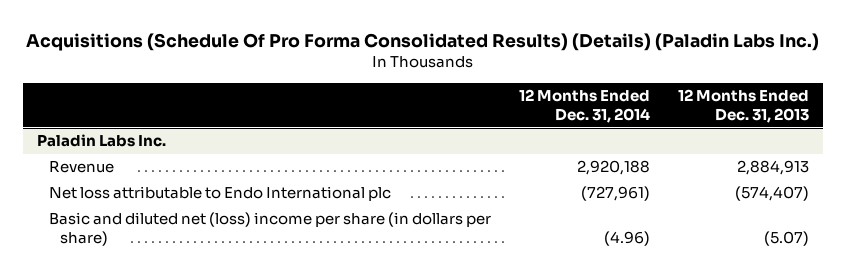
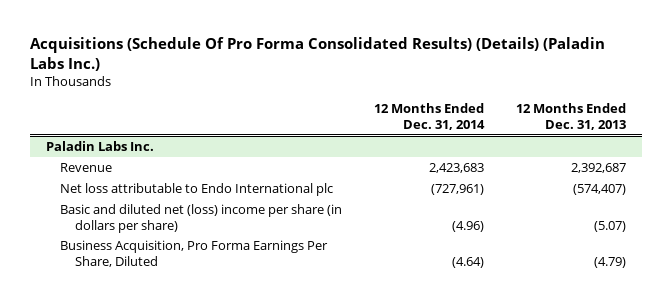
[576,160,650,176] 2,920,188 -> [429,162,485,173] 2,423,683
[736,160,809,176] 2,884,913 -> [570,162,626,173] 2,392,687
none -> [60,239,329,267] Business Acquisition, Pro Forma Earnings Per Share, Diluted

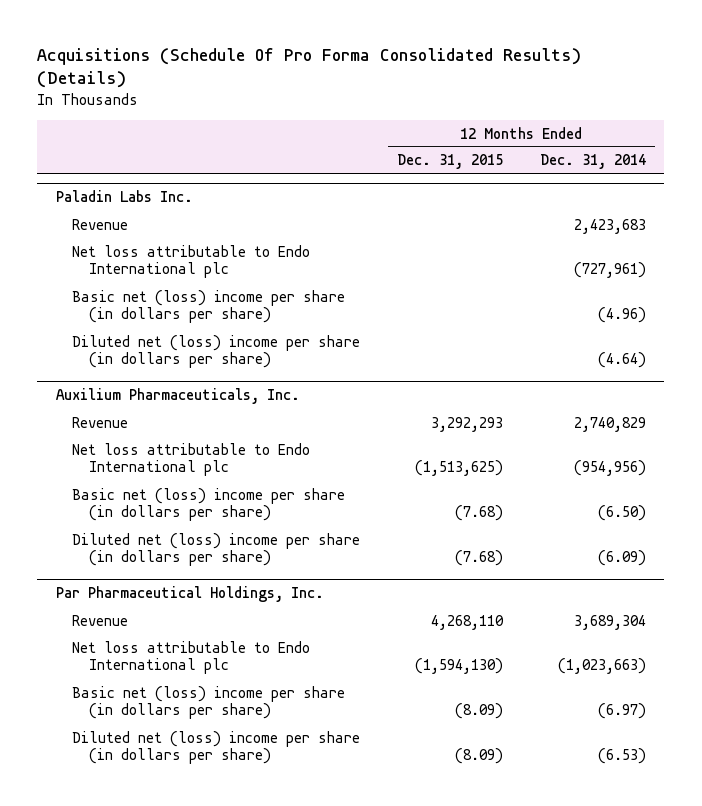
[29,37,605,71] Acquisitions (Schedule Of Pro Forma Consolidated Results) (Details) (Paladin Labs Inc.) -> [37,47,582,89] Acquisitions (Schedule Of Pro Forma Consolidated Results) (Details)
[515,102,626,130] 12 Months Ended Dec. 31, 2013 -> none
none -> [397,154,504,170] Dec. 31, 2015
[60,203,343,233] Basic and diluted net (loss) income per share (in dollars per share) -> [72,289,346,324] Basic net (loss) income per share (in dollars per share)
[60,239,329,267] Business Acquisition, Pro Forma Earnings Per Share, Diluted -> [72,334,361,369] Diluted net (loss) income per share (in dollars per share)
none -> [55,388,300,405] Auxilium Pharmaceuticals, Inc.
none -> [72,416,129,428] Revenue
none -> [72,442,311,477] Net loss attributable to Endo International plc
none -> [72,487,346,522] Basic net (loss) income per share (in dollars per share)
none -> [72,532,361,567] Diluted net (loss) income per share (in dollars per share)
none -> [55,586,324,603] Par Pharmaceutical Holdings, Inc.
none -> [72,614,129,626] Revenue
none -> [72,640,311,675] Net loss attributable to Endo International plc
none -> [72,685,346,720] Basic net (loss) income per share (in dollars per share)
none -> [72,730,361,765] Diluted net (loss) income per share (in dollars per share)

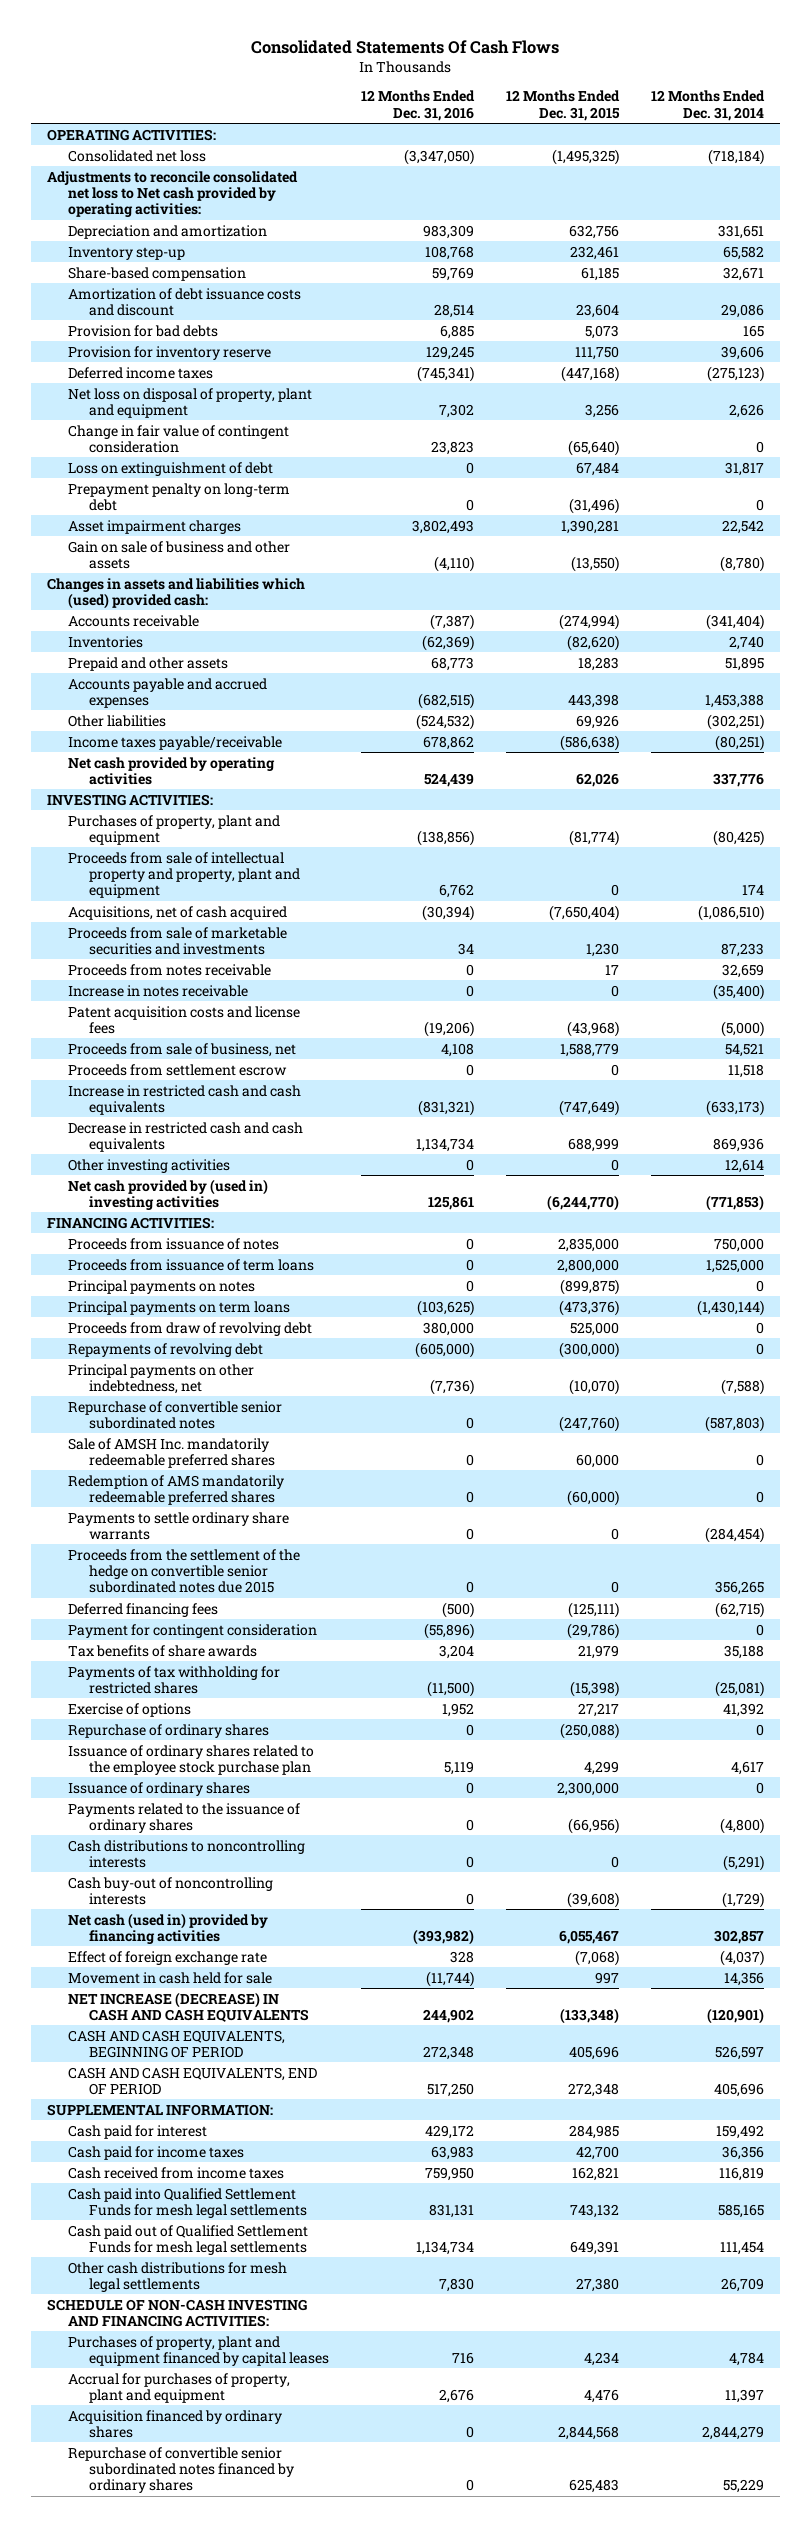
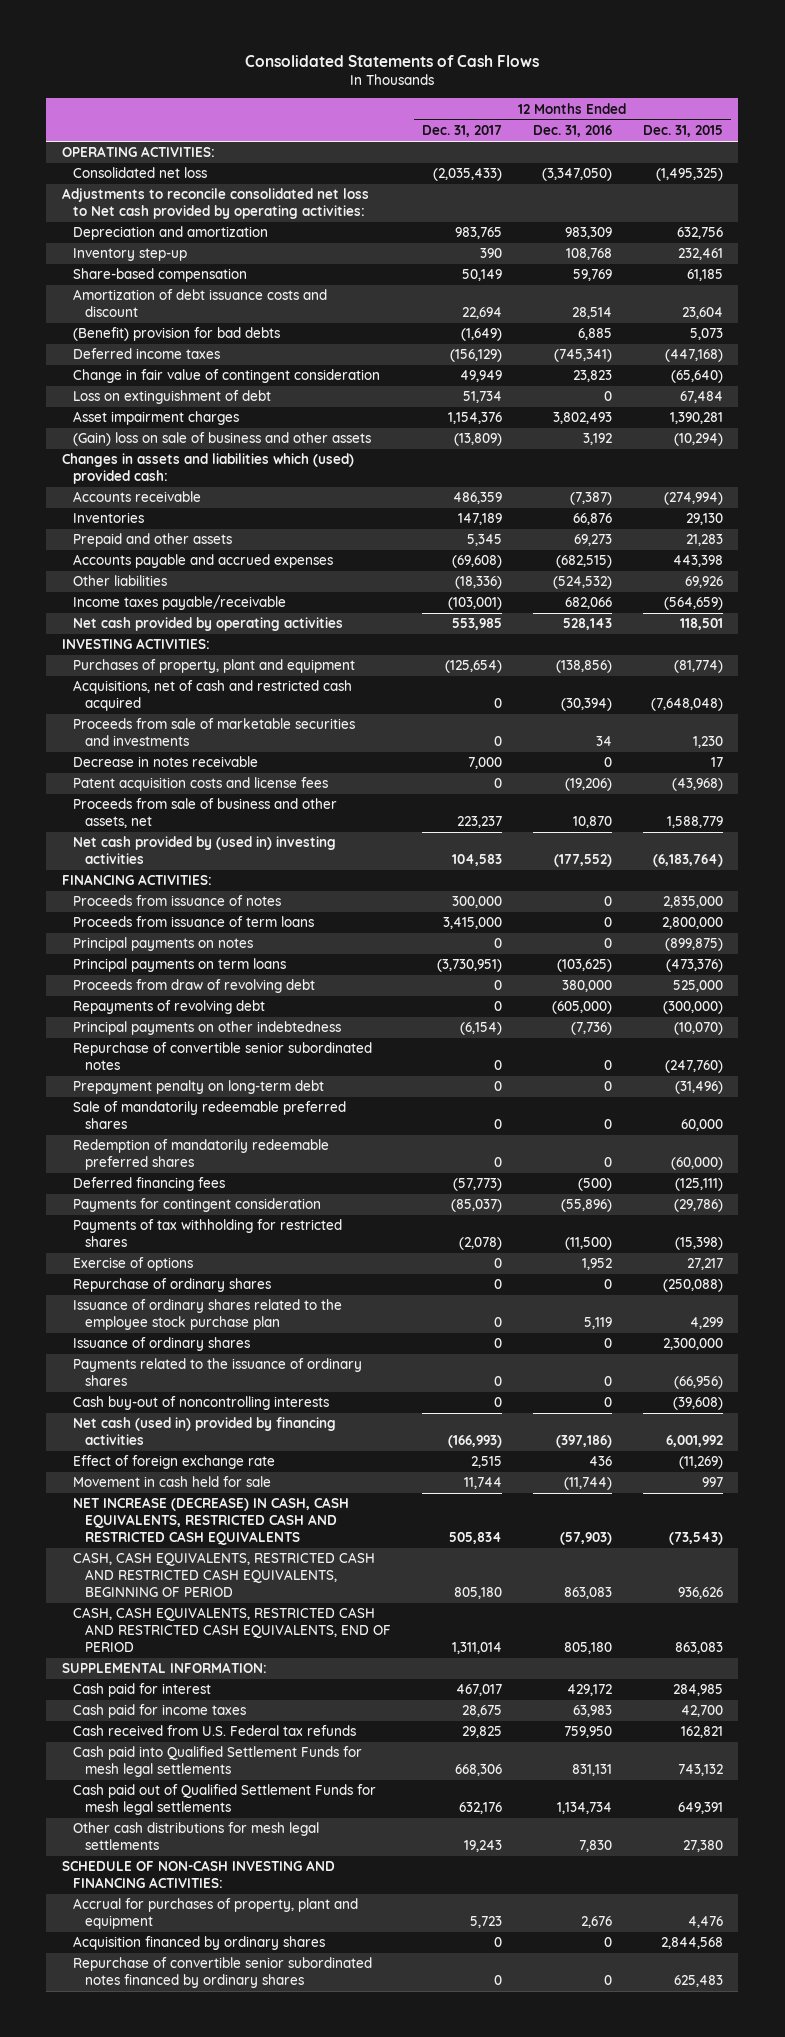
[251,39,560,54] Consolidated Statements Of Cash Flows -> [245,55,540,68] Consolidated Statements of Cash Flows
[651,90,766,121] 12 Months Ended Dec. 31, 2014 -> none
none -> [421,125,502,138] Dec. 31, 2017
[67,345,271,360] Provision for inventory reserve -> none
[67,324,218,337] Provision for bad debts -> [73,327,281,342] (Benefit) provision for bad debts
[67,387,312,418] Net loss on disposal of property, plant and equipment -> none
[67,540,290,569] Gain on sale of business and other assets -> [73,432,372,447] (Gain) loss on sale of business and other assets
[434,555,475,572] (4,110) -> [582,433,612,446] 3,192
[571,555,620,572] (13,550) -> [673,433,723,447] (10,294)
[422,634,475,651] (62,369) -> [572,513,612,526] 66,876
[567,634,620,651] (82,620) -> [685,513,723,526] 29,130
[431,656,475,671] 68,773 -> [573,534,612,547] 69,273
[578,656,620,671] 18,283 -> [685,534,723,547] 21,283
[423,735,475,750] 678,862 -> [564,597,612,610] 682,066
[560,734,620,751] (586,638) -> [663,597,723,611] (564,659)
[424,772,475,787] 524,439 -> [562,618,612,631] 528,143
[576,772,620,787] 62,026 -> [679,618,723,631] 118,501
[67,851,301,899] Proceeds from sale of intellectual property and property, plant and equipment -> none
[67,905,287,920] Acquisitions, net of cash acquired -> [73,680,353,712] Acquisitions, net of cash and restricted cash acquired
[549,904,620,921] (7,650,404) -> [650,698,723,712] (7,648,048)
[67,984,248,997] Increase in notes receivable -> none
[67,963,271,976] Proceeds from notes receivable -> [73,756,259,768] Decrease in notes receivable
[67,1063,287,1076] Proceeds from settlement escrow -> none
[67,1084,301,1115] Increase in restricted cash and cash equivalents -> none
[67,1121,303,1152] Decrease in restricted cash and cash equivalents -> none
[67,1158,230,1173] Other investing activities -> none
[67,1042,296,1057] Proceeds from sale of business, net -> [73,798,338,829] Proceeds from sale of business and other assets, net
[441,1042,475,1057] 4,108 -> [572,816,612,829] 10,870
[428,1195,475,1210] 125,861 -> [553,854,612,868] (177,552)
[547,1194,620,1211] (6,244,770) -> [652,854,723,868] (6,183,764)
[67,1363,254,1394] Principal payments on other indebtedness, net -> [73,1021,342,1036] Principal payments on other indebtedness
[67,1511,289,1540] Payments to settle ordinary share warrants -> none
[67,1548,300,1594] Proceeds from the settlement of the hedge on convertible senior subordinated notes due 2015 -> none
[67,482,290,511] Prepayment penalty on long-term debt -> [73,1080,325,1095] Prepayment penalty on long-term debt
[67,1437,276,1468] Sale of AMSH Inc. mandatorily redeemable preferred shares -> [73,1101,347,1130] Sale of mandatorily redeemable preferred shares
[67,1474,284,1505] Redemption of AMS mandatorily redeemable preferred shares -> [73,1139,330,1171] Redemption of mandatorily redeemable preferred shares
[67,1644,257,1657] Tax benefits of share awards -> none
[67,1623,317,1638] Payment for contingent consideration -> [73,1198,322,1213] Payments for contingent consideration
[67,1839,305,1868] Cash distributions to noncontrolling interests -> none
[413,1928,475,1945] (393,982) -> [555,1435,612,1449] (397,186)
[559,1929,620,1944] 6,055,467 -> [665,1435,723,1448] 6,001,992
[450,1950,475,1963] 328 -> [588,1456,612,1467] 436
[575,1949,620,1966] (7,068) -> [678,1456,723,1470] (11,269)
[67,1991,310,2022] NET INCREASE (DECREASE) IN CASH AND CASH EQUIVALENTS -> [73,1497,350,1546] NET INCREASE (DECREASE) IN CASH, CASH EQUIVALENTS, RESTRICTED CASH AND RESTRICTED CASH EQUIVALENTS
[423,2008,475,2023] 244,902 -> [559,1532,612,1546] (57,903)
[560,2007,620,2024] (133,348) -> [668,1532,723,1546] (73,543)
[67,2029,285,2058] CASH AND CASH EQUIVALENTS, BEGINNING OF PERIOD -> [73,1552,376,1598] CASH, CASH EQUIVALENTS, RESTRICTED CASH AND RESTRICTED CASH EQUIVALENTS, BEGINNING OF PERIOD
[423,2045,475,2060] 272,348 -> [563,1587,612,1600] 863,083
[569,2045,620,2060] 405,696 -> [677,1587,723,1600] 936,626
[67,2066,317,2095] CASH AND CASH EQUIVALENTS, END OF PERIOD -> [73,1607,391,1653] CASH, CASH EQUIVALENTS, RESTRICTED CASH AND RESTRICTED CASH EQUIVALENTS, END OF PERIOD
[427,2082,475,2097] 517,250 -> [563,1642,612,1655] 805,180
[568,2082,620,2097] 272,348 -> [674,1642,723,1655] 863,083
[67,2166,284,2179] Cash received from income taxes -> [73,1725,357,1737] Cash received from U.S. Federal tax refunds
[67,2335,330,2366] Purchases of property, plant and equipment financed by capital leases -> none

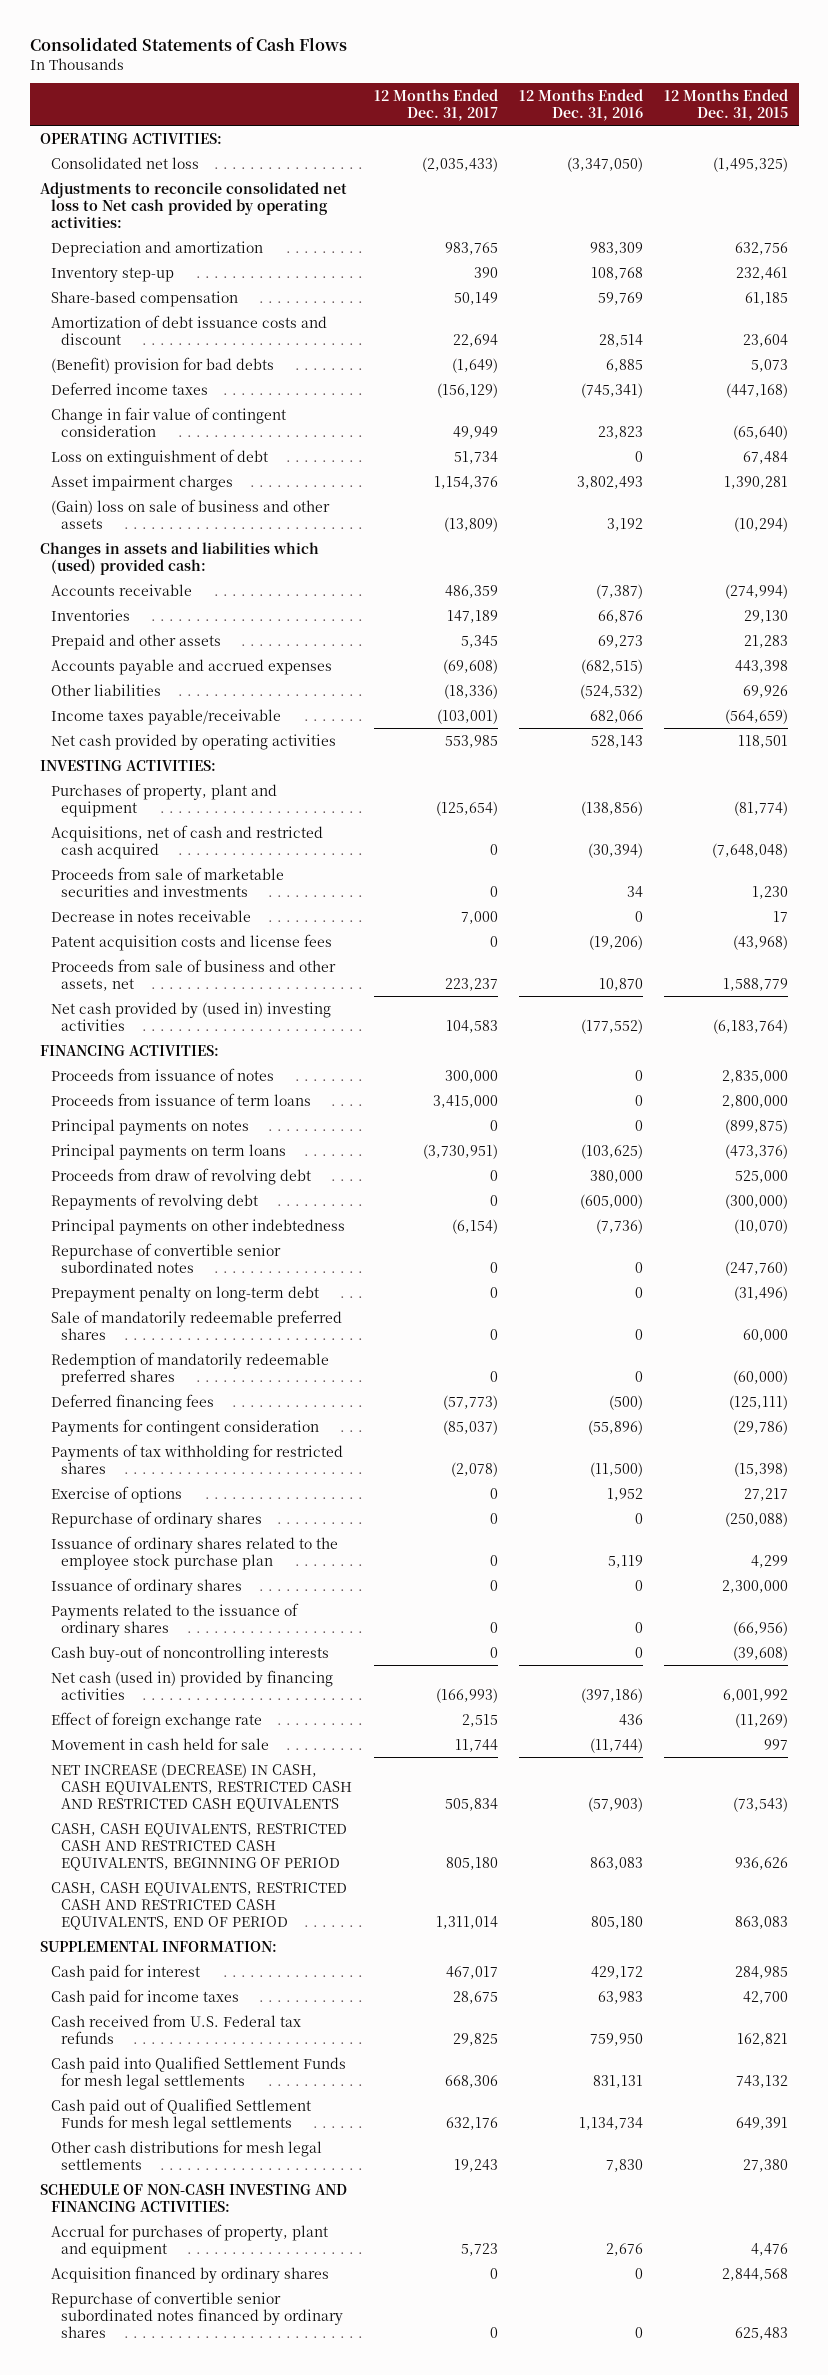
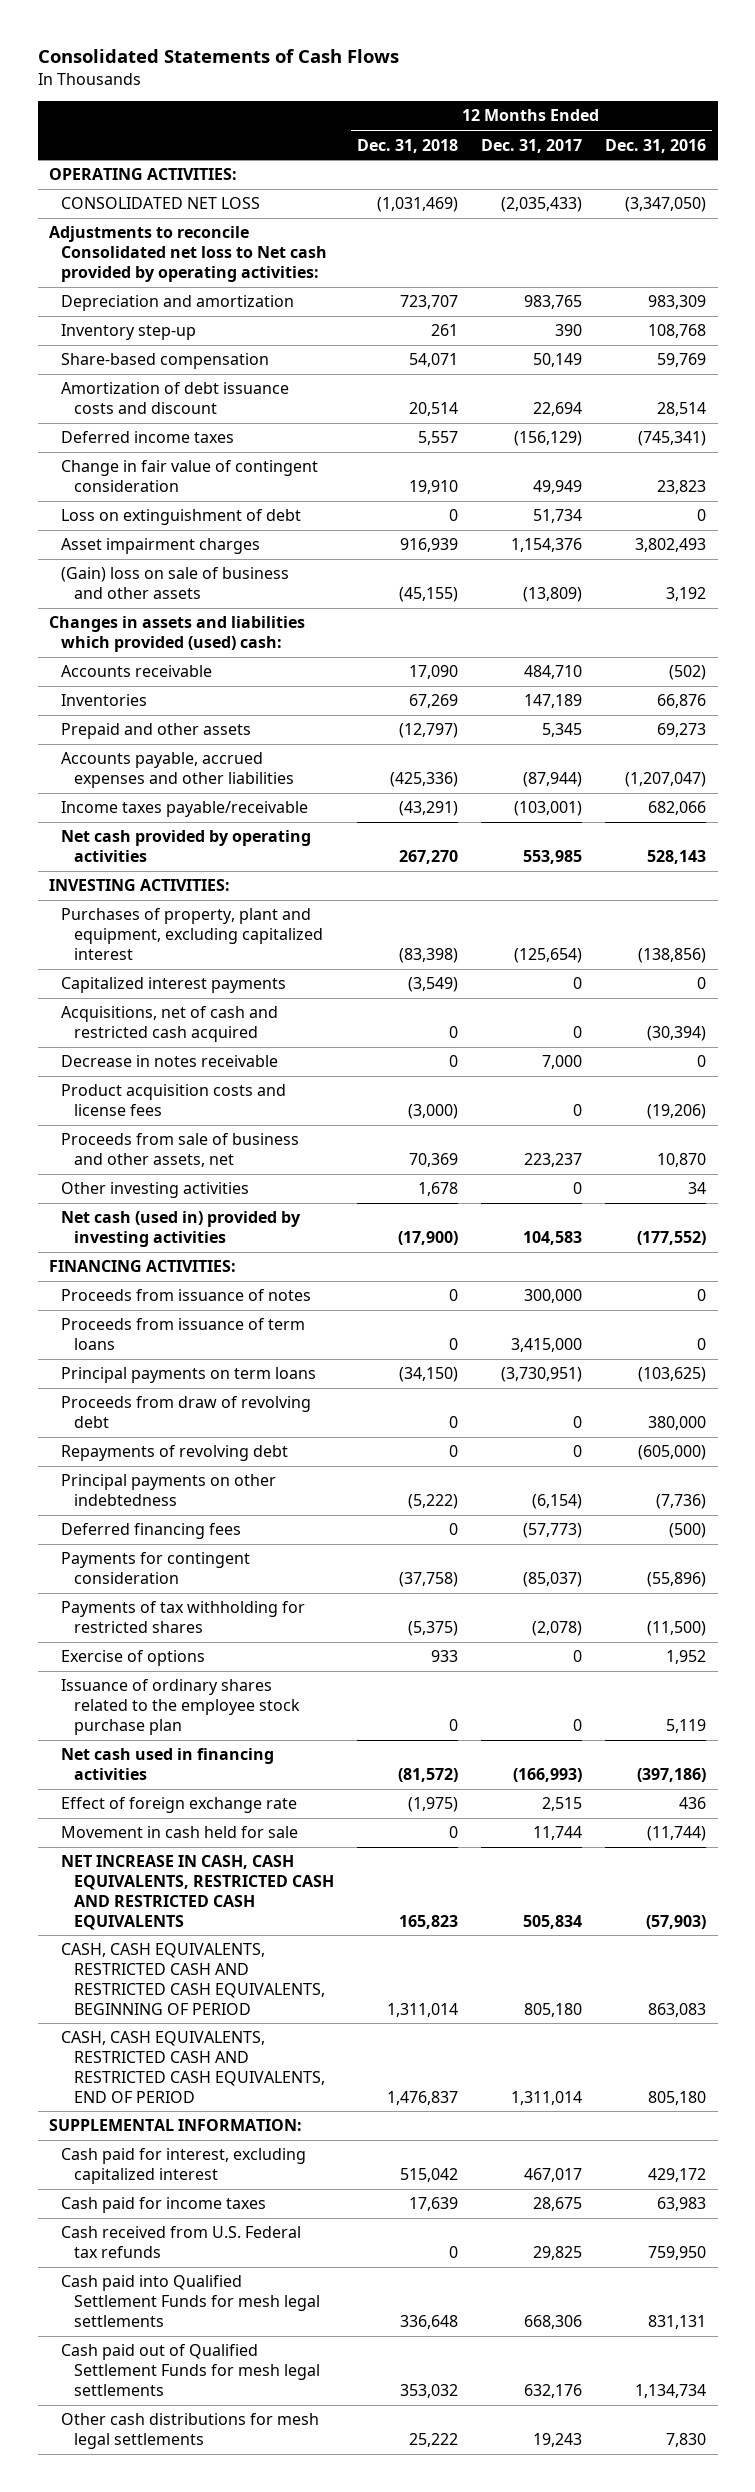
[664,88,789,121] 12 Months Ended Dec. 31, 2015 -> none
none -> [356,138,458,153] Dec. 31, 2018
[50,156,199,169] Consolidated net loss -> [61,197,261,210] CONSOLIDATED NET LOSS
[40,181,348,228] Adjustments to reconcile consolidated net loss to Net cash provided by operating activities: -> [49,226,328,282] Adjustments to reconcile Consolidated net loss to Net cash provided by operating activities:
[50,356,274,374] (Benefit) provision for bad debts -> none
[40,541,320,575] Changes in assets and liabilities which (used) provided cash: -> [49,616,306,653] Changes in assets and liabilities which provided (used) cash:
[444,584,498,598] 486,359 -> [523,665,582,680] 484,710
[595,583,643,599] (7,387) -> [669,665,707,681] (502)
[50,683,161,696] Other liabilities -> none
[50,658,332,675] Accounts payable and accrued expenses -> [61,752,294,789] Accounts payable, accrued expenses and other liabilities
[442,658,498,674] (69,608) -> [522,772,582,788] (87,944)
[580,658,643,674] (682,515) -> [625,772,707,788] (1,207,047)
[50,782,277,817] Purchases of property, plant and equipment -> [61,908,323,960] Purchases of property, plant and equipment, excluding capitalized interest
none -> [61,977,287,994] Capitalized interest payments
[50,866,284,897] Proceeds from sale of marketable securities and investments -> none
[50,933,332,951] Patent acquisition costs and license fees -> [61,1084,287,1117] Product acquisition costs and license fees
none -> [61,1182,250,1199] Other investing activities
[50,1001,331,1031] Net cash provided by (used in) investing activities -> [61,1211,302,1248] Net cash (used in) provided by investing activities
[50,1118,249,1135] Principal payments on notes -> none
[50,1242,281,1273] Repurchase of convertible senior subordinated notes -> none
[50,1285,319,1302] Prepayment penalty on long-term debt -> none
[50,1309,342,1340] Sale of mandatorily redeemable preferred shares -> none
[50,1351,329,1386] Redemption of mandatorily redeemable preferred shares -> none
[50,1510,262,1528] Repurchase of ordinary shares -> none
[50,1577,242,1595] Issuance of ordinary shares -> none
[50,1602,299,1637] Payments related to the issuance of ordinary shares -> none
[50,1644,329,1662] Cash buy-out of noncontrolling interests -> none
[50,1669,333,1700] Net cash (used in) provided by financing activities -> [61,1748,275,1781] Net cash used in financing activities
[50,1762,353,1812] NET INCREASE (DECREASE) IN CASH, CASH EQUIVALENTS, RESTRICTED CASH AND RESTRICTED CASH EQUIVALENTS -> [61,1855,334,1930] NET INCREASE IN CASH, CASH EQUIVALENTS, RESTRICTED CASH AND RESTRICTED CASH EQUIVALENTS
[50,1963,200,1981] Cash paid for interest -> [61,2148,307,2185] Cash paid for interest, excluding capitalized interest
[40,2183,348,2212] SCHEDULE OF NON-CASH INVESTING AND FINANCING ACTIVITIES: -> none
[50,2223,328,2258] Accrual for purchases of property, plant and equipment -> none
[50,2265,329,2283] Acquisition financed by ordinary shares -> none
[50,2290,344,2338] Repurchase of convertible senior subordinated notes financed by ordinary shares -> none

